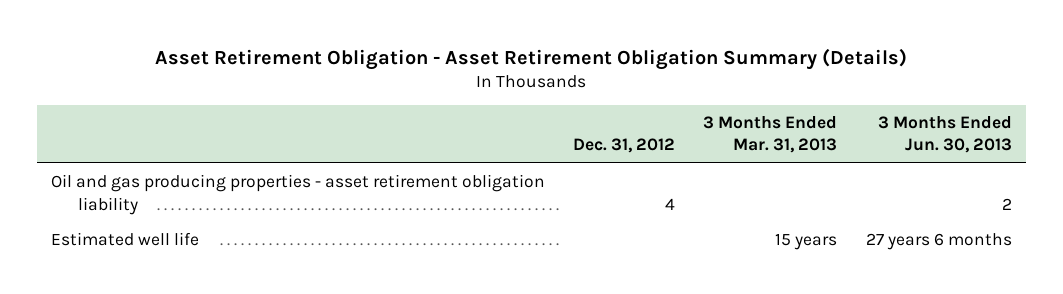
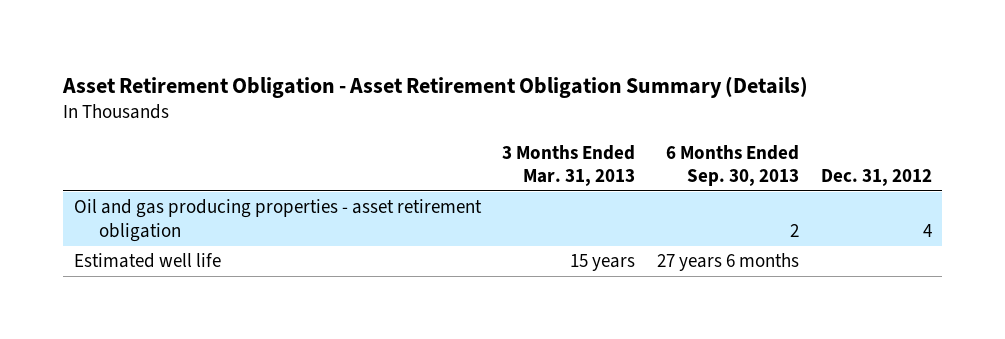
[877,115,1012,154] 3 Months Ended Jun. 30, 2013 -> none
none -> [666,144,800,187] 6 Months Ended Sep. 30, 2013
[50,174,545,215] Oil and gas producing properties - asset retirement obligation liability -> [73,199,482,242] Oil and gas producing properties - asset retirement obligation

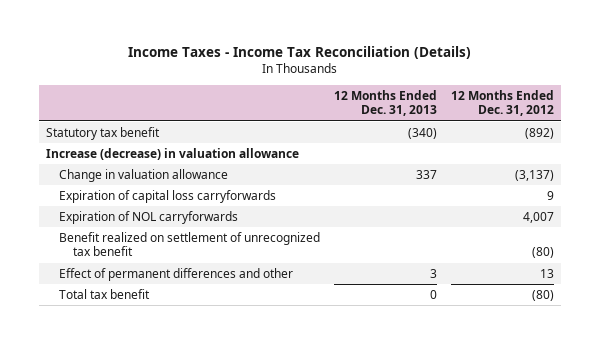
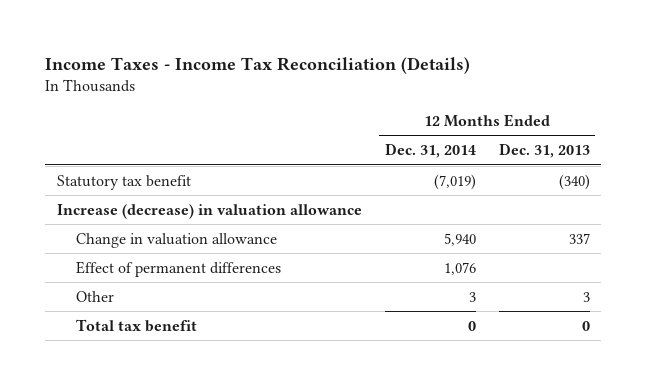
[451,89,555,117] 12 Months Ended Dec. 31, 2012 -> none
none -> [384,143,476,159] Dec. 31, 2014
[59,189,277,203] Expiration of capital loss carryforwards -> none
[59,210,239,224] Expiration of NOL carryforwards -> none
[59,231,321,257] Benefit realized on settlement of unrecognized tax benefit -> none
none -> [75,260,281,277] Effect of permanent differences
[59,267,294,281] Effect of permanent differences and other -> [75,290,114,302] Other

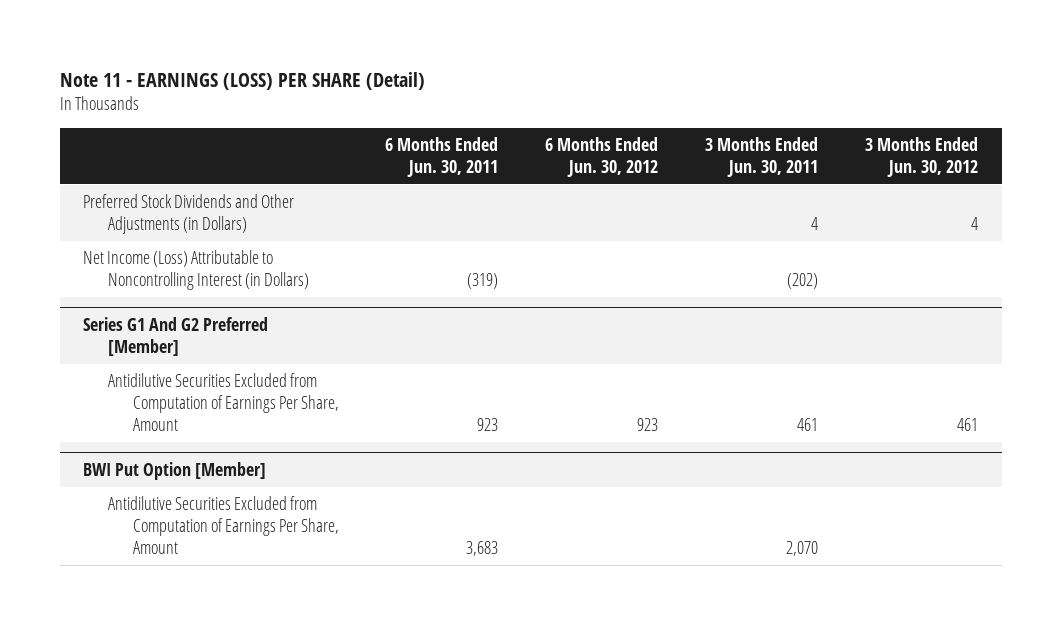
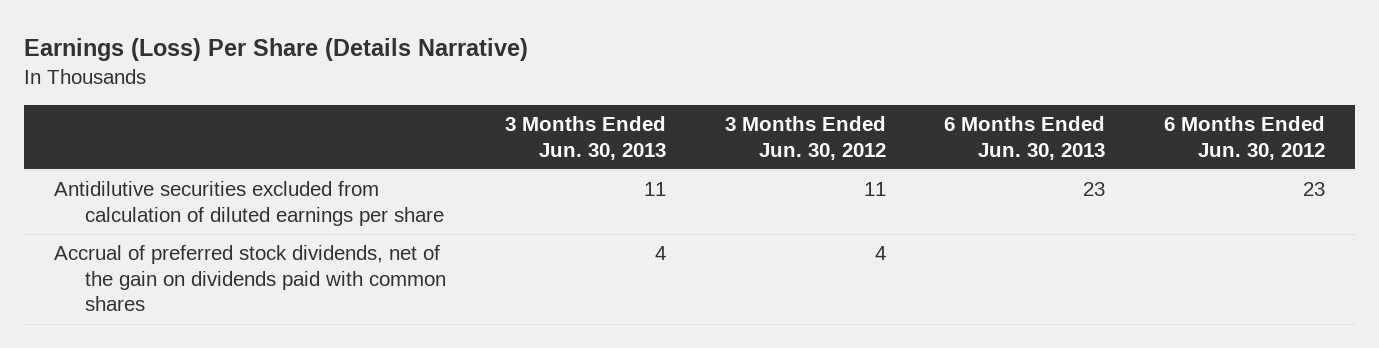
[59,71,425,90] Note 11 - EARNINGS (LOSS) PER SHARE (Detail) -> [24,38,529,62] Earnings (Loss) Per Share (Details Narrative)
[385,136,499,177] 6 Months Ended Jun. 30, 2011 -> none
[705,136,819,177] 3 Months Ended Jun. 30, 2011 -> none
none -> [505,116,667,160] 3 Months Ended Jun. 30, 2013
none -> [944,116,1106,160] 6 Months Ended Jun. 30, 2013
[83,250,309,291] Net Income (Loss) Attributable to Noncontrolling Interest (in Dollars) -> none
[83,317,269,357] Series G1 And G2 Preferred [Member] -> none
[107,373,339,432] Antidilutive Securities Excluded from Computation of Earnings Per Share, Amount -> none
[83,462,267,481] BWI Put Option [Member] -> none
[107,496,339,555] Antidilutive Securities Excluded from Computation of Earnings Per Share, Amount -> none
none -> [53,181,445,226] Antidilutive securities excluded from calculation of diluted earnings per share
[83,194,295,235] Preferred Stock Dividends and Other Adjustments (in Dollars) -> [53,245,447,312] Accrual of preferred stock dividends, net of the gain on dividends paid with common shares

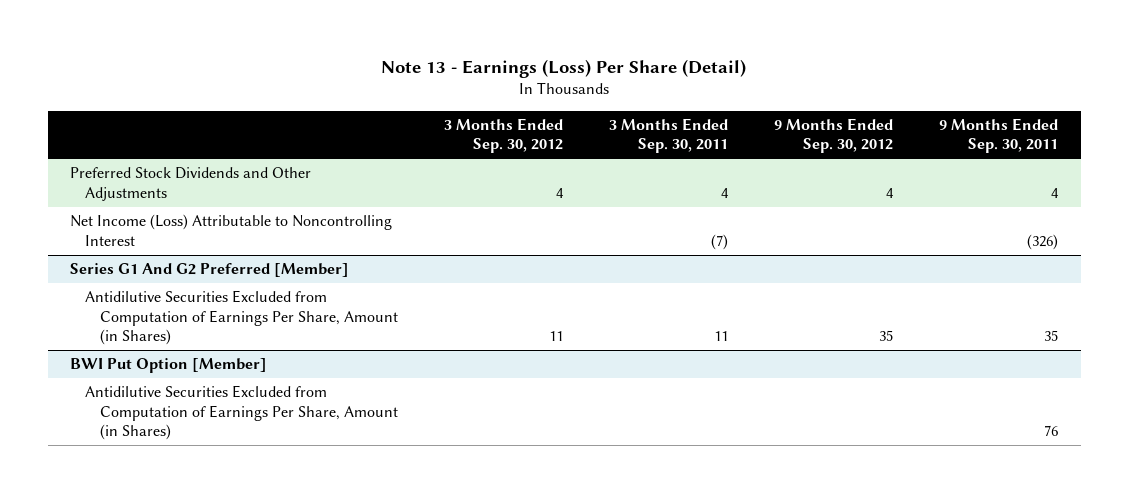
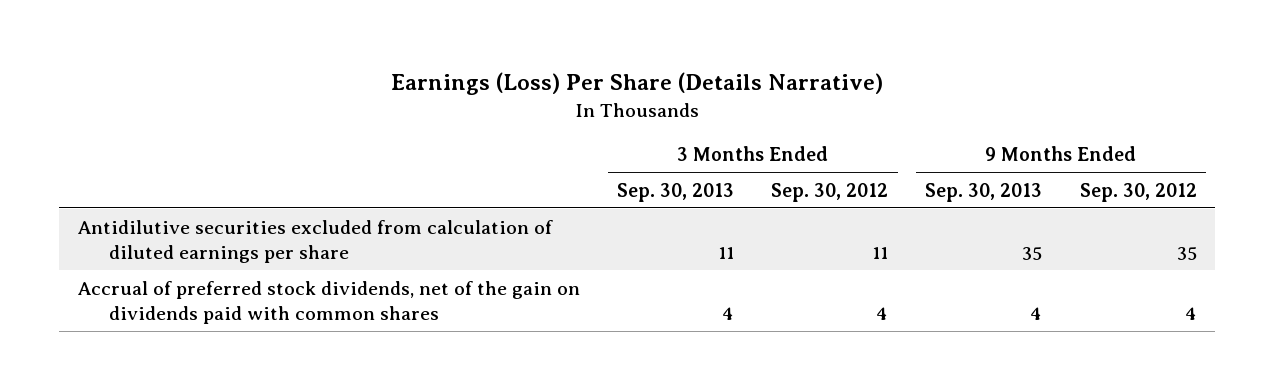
[381,58,747,78] Note 13 - Earnings (Loss) Per Share (Detail) -> [391,71,884,95] Earnings (Loss) Per Share (Details Narrative)
[609,118,729,154] 3 Months Ended Sep. 30, 2011 -> none
[938,118,1058,154] 9 Months Ended Sep. 30, 2011 -> none
none -> [617,182,735,202] Sep. 30, 2013
none -> [925,182,1043,202] Sep. 30, 2013
[70,214,393,246] Net Income (Loss) Attributable to Noncontrolling Interest -> none
[70,263,350,278] Series G1 And G2 Preferred [Member] -> none
[85,290,399,346] Antidilutive Securities Excluded from Computation of Earnings Per Share, Amount (in Shares) -> none
[70,358,268,374] BWI Put Option [Member] -> none
[85,385,399,441] Antidilutive Securities Excluded from Computation of Earnings Per Share, Amount (in Shares) -> none
none -> [77,219,553,263] Antidilutive securities excluded from calculation of diluted earnings per share
[70,167,312,201] Preferred Stock Dividends and Other Adjustments -> [77,280,580,324] Accrual of preferred stock dividends, net of the gain on dividends paid with common shares

